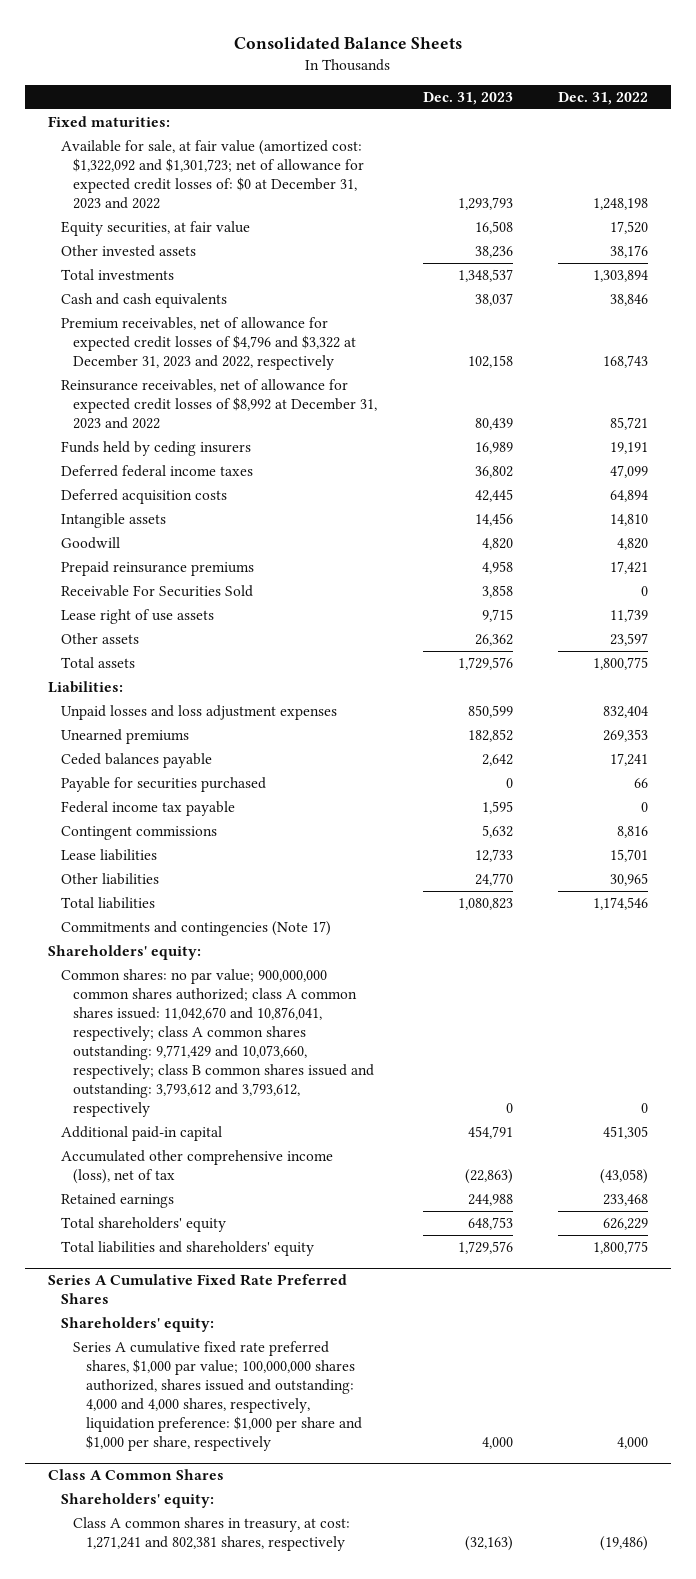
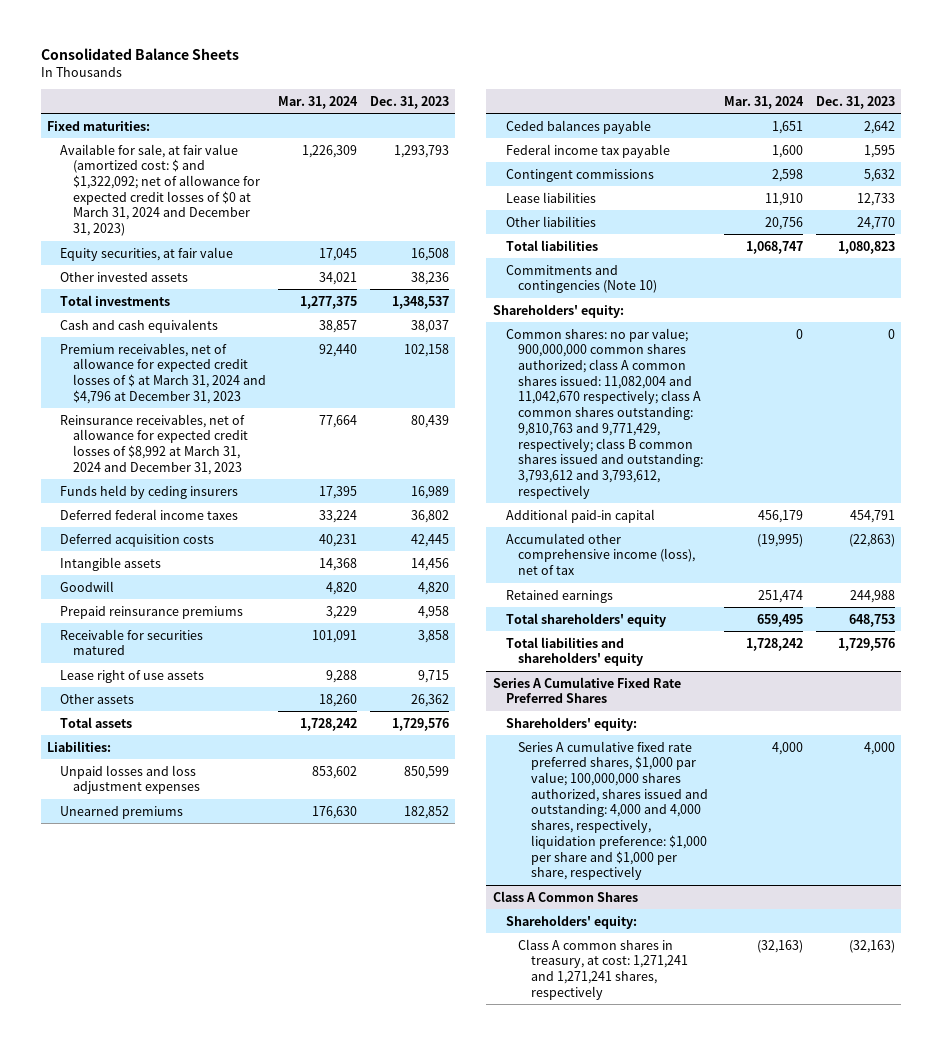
[558,91,649,105] Dec. 31, 2022 -> none
none -> [278,95,359,109] Mar. 31, 2024
[60,139,365,209] Available for sale, at fair value (amortized cost: $1,322,092 and $1,301,723; net of allowance for expected credit losses of: $0 at December 31, 2023 and 2022 -> [59,143,260,237] Available for sale, at fair value (amortized cost: $ and $1,322,092; net of allowance for expected credit losses of $0 at March 31, 2024 and December 31, 2023)
[60,316,357,370] Premium receivables, net of allowance for expected credit losses of $4,796 and $3,322 at December 31, 2023 and 2022, respectively -> [59,342,266,404] Premium receivables, net of allowance for expected credit losses of $ at March 31, 2024 and $4,796 at December 31, 2023
[60,378,378,429] Reinsurance receivables, net of allowance for expected credit losses of $8,992 at December 31, 2023 and 2022 -> [59,413,248,475] Reinsurance receivables, net of allowance for expected credit losses of $8,992 at March 31, 2024 and December 31, 2023
[60,584,253,597] Receivable For Securities Sold -> [59,628,203,656] Receivable for securities matured
[60,776,266,792] Payable for securities purchased -> none
[60,920,331,936] Commitments and contingencies (Note 17) -> [505,264,658,294] Commitments and contingencies (Note 10)
[60,968,375,1118] Common shares: no par value; 900,000,000 common shares authorized; class A common shares issued: 11,042,670 and 10,876,041, respectively; class A common shares outstanding: 9,771,429 and 10,073,660, respectively; class B common shares issued and outstanding: 3,793,612 and 3,793,612, respectively -> [505,327,704,499] Common shares: no par value; 900,000,000 common shares authorized; class A common shares issued: 11,082,004 and 11,042,670 respectively; class A common shares outstanding: 9,810,763 and 9,771,429, respectively; class B common shares issued and outstanding: 3,793,612 and 3,793,612, respectively
[73,1516,351,1551] Class A common shares in treasury, at cost: 1,271,241 and 802,381 shares, respectively -> [518,938,689,1000] Class A common shares in treasury, at cost: 1,271,241 and 1,271,241 shares, respectively

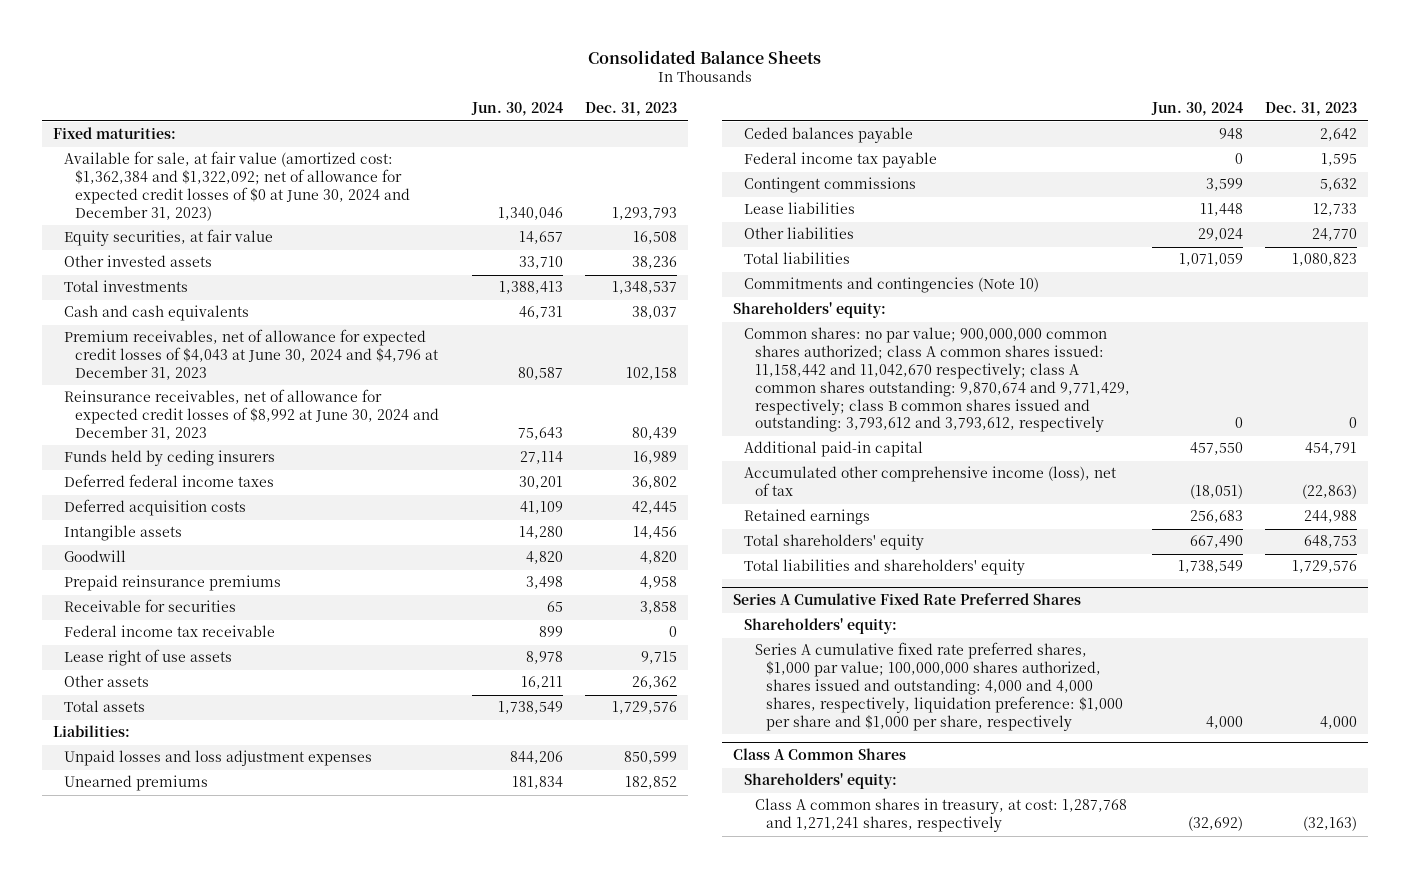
[278,95,359,109] Mar. 31, 2024 -> none
none -> [471,102,564,117] Jun. 30, 2024
[59,143,260,237] Available for sale, at fair value (amortized cost: $ and $1,322,092; net of allowance for expected credit losses of $0 at March 31, 2024 and December 31, 2023) -> [64,151,411,221] Available for sale, at fair value (amortized cost: $1,362,384 and $1,322,092; net of allowance for expected credit losses of $0 at June 30, 2024 and December 31, 2023)
[59,342,266,404] Premium receivables, net of allowance for expected credit losses of $ at March 31, 2024 and $4,796 at December 31, 2023 -> [64,329,439,380] Premium receivables, net of allowance for expected credit losses of $4,043 at June 30, 2024 and $4,796 at December 31, 2023
[59,413,248,475] Reinsurance receivables, net of allowance for expected credit losses of $8,992 at March 31, 2024 and December 31, 2023 -> [64,389,440,440] Reinsurance receivables, net of allowance for expected credit losses of $8,992 at June 30, 2024 and December 31, 2023
[59,628,203,656] Receivable for securities matured -> [64,599,237,613] Receivable for securities
none -> [64,625,276,638] Federal income tax receivable
[505,327,704,499] Common shares: no par value; 900,000,000 common shares authorized; class A common shares issued: 11,082,004 and 11,042,670 respectively; class A common shares outstanding: 9,810,763 and 9,771,429, respectively; class B common shares issued and outstanding: 3,793,612 and 3,793,612, respectively -> [744,327,1131,433] Common shares: no par value; 900,000,000 common shares authorized; class A common shares issued: 11,158,442 and 11,042,670 respectively; class A common shares outstanding: 9,870,674 and 9,771,429, respectively; class B common shares issued and outstanding: 3,793,612 and 3,793,612, respectively
[518,938,689,1000] Class A common shares in treasury, at cost: 1,271,241 and 1,271,241 shares, respectively -> [755,798,1128,833] Class A common shares in treasury, at cost: 1,287,768 and 1,271,241 shares, respectively

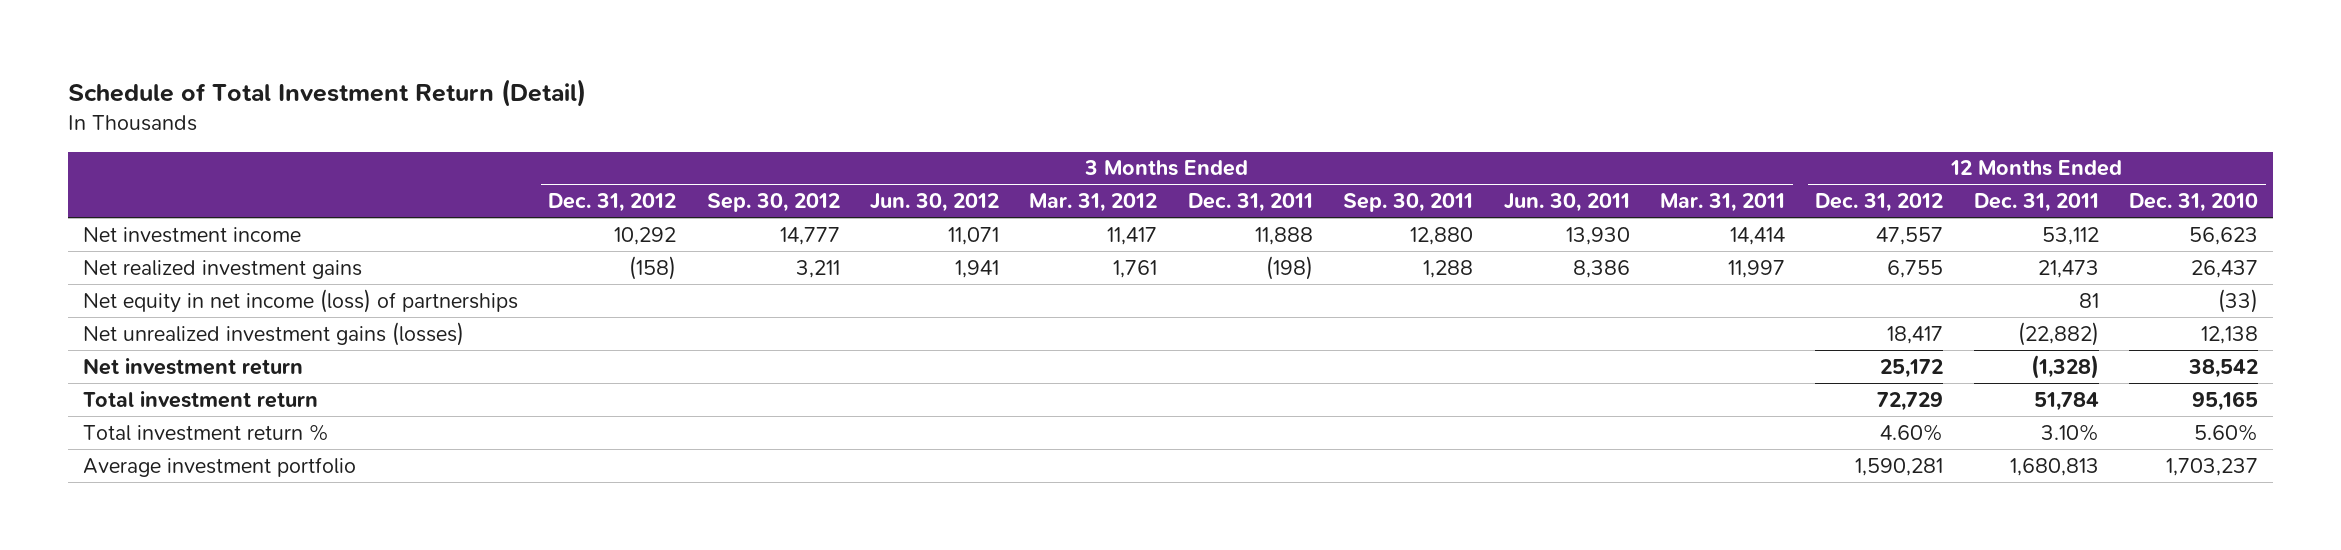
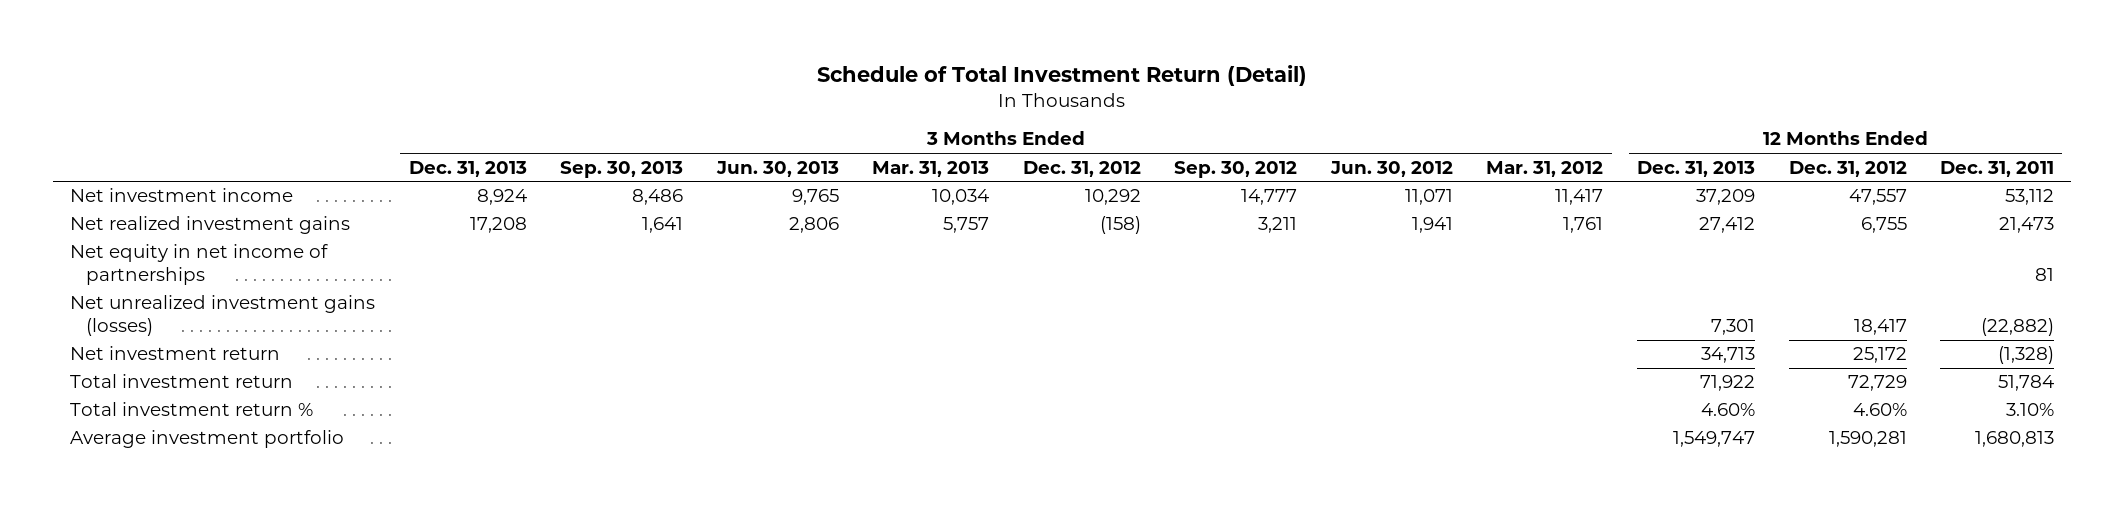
[1187,193,1313,213] Dec. 31, 2011 -> none
[1343,193,1474,213] Sep. 30, 2011 -> none
[1503,193,1630,213] Jun. 30, 2011 -> none
[1659,193,1785,213] Mar. 31, 2011 -> none
[2129,193,2259,213] Dec. 31, 2010 -> none
none -> [408,160,527,177] Dec. 31, 2013
none -> [560,160,684,178] Sep. 30, 2013
none -> [715,160,839,177] Jun. 30, 2013
none -> [872,160,990,177] Mar. 31, 2013
none -> [1636,160,1755,177] Dec. 31, 2013
[82,288,518,313] Net equity in net income (loss) of partnerships -> [70,244,329,286] Net equity in net income of partnerships

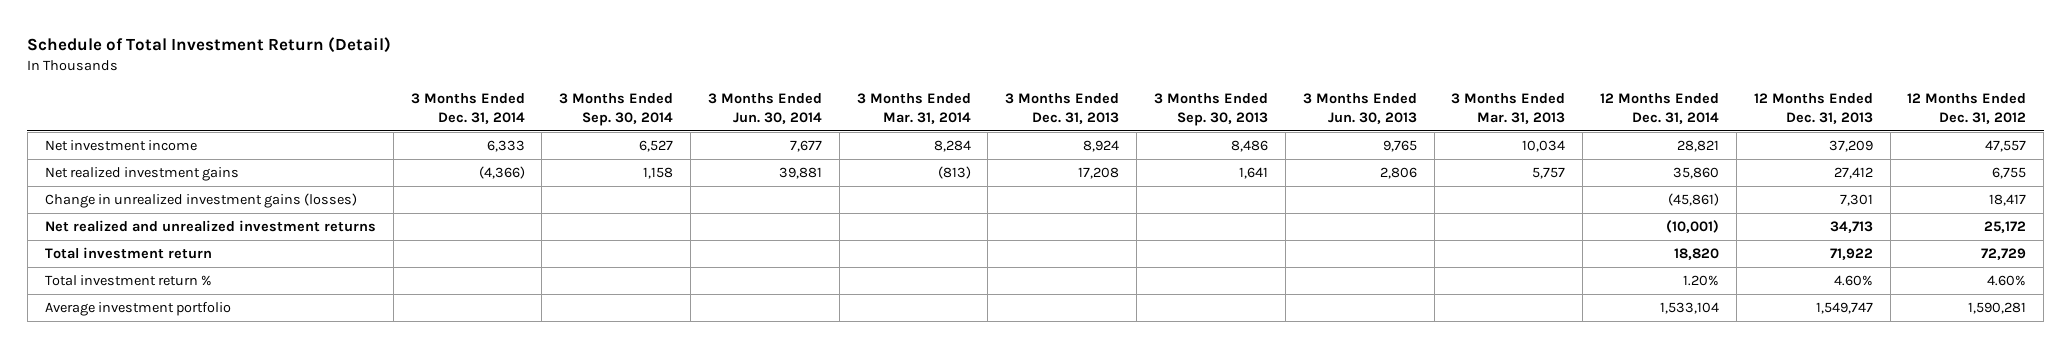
[1022,160,1141,177] Dec. 31, 2012 -> none
[1174,160,1298,178] Sep. 30, 2012 -> none
[1329,160,1453,177] Jun. 30, 2012 -> none
[1486,160,1604,177] Mar. 31, 2012 -> none
[1940,160,2055,177] Dec. 31, 2011 -> none
none -> [410,93,525,124] 3 Months Ended Dec. 31, 2014
none -> [559,93,674,126] 3 Months Ended Sep. 30, 2014
none -> [707,93,822,124] 3 Months Ended Jun. 30, 2014
none -> [856,93,971,124] 3 Months Ended Mar. 31, 2014
none -> [1600,93,1720,124] 12 Months Ended Dec. 31, 2014
[70,244,329,286] Net equity in net income of partnerships -> none
[70,295,376,337] Net unrealized investment gains (losses) -> [44,193,357,209] Change in unrealized investment gains (losses)
[70,346,281,361] Net investment return -> [44,220,376,233] Net realized and unrealized investment returns

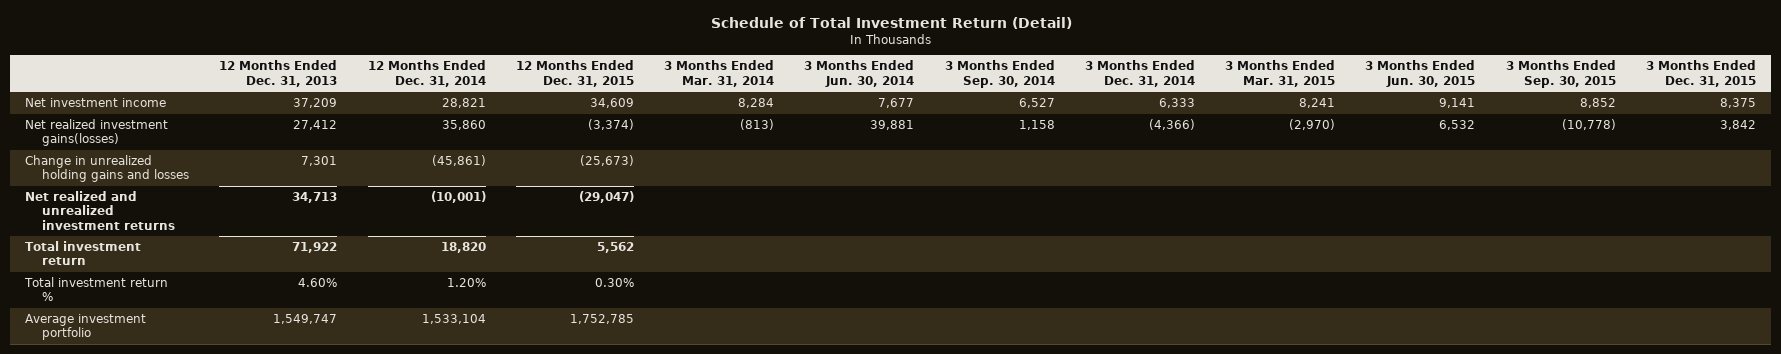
[1005,93,1120,124] 3 Months Ended Dec. 31, 2013 -> none
[1154,93,1269,126] 3 Months Ended Sep. 30, 2013 -> none
[1302,93,1417,124] 3 Months Ended Jun. 30, 2013 -> none
[1451,93,1566,124] 3 Months Ended Mar. 31, 2013 -> none
[1907,93,2027,124] 12 Months Ended Dec. 31, 2012 -> none
none -> [515,60,634,87] 12 Months Ended Dec. 31, 2015
none -> [1225,60,1336,87] 3 Months Ended Mar. 31, 2015
none -> [1365,60,1476,87] 3 Months Ended Jun. 30, 2015
none -> [1505,60,1616,88] 3 Months Ended Sep. 30, 2015
none -> [1645,60,1756,87] 3 Months Ended Dec. 31, 2015
[44,167,239,182] Net realized investment gains -> [25,119,169,147] Net realized investment gains(losses)
[44,193,357,209] Change in unrealized investment gains (losses) -> [25,155,190,183] Change in unrealized holding gains and losses

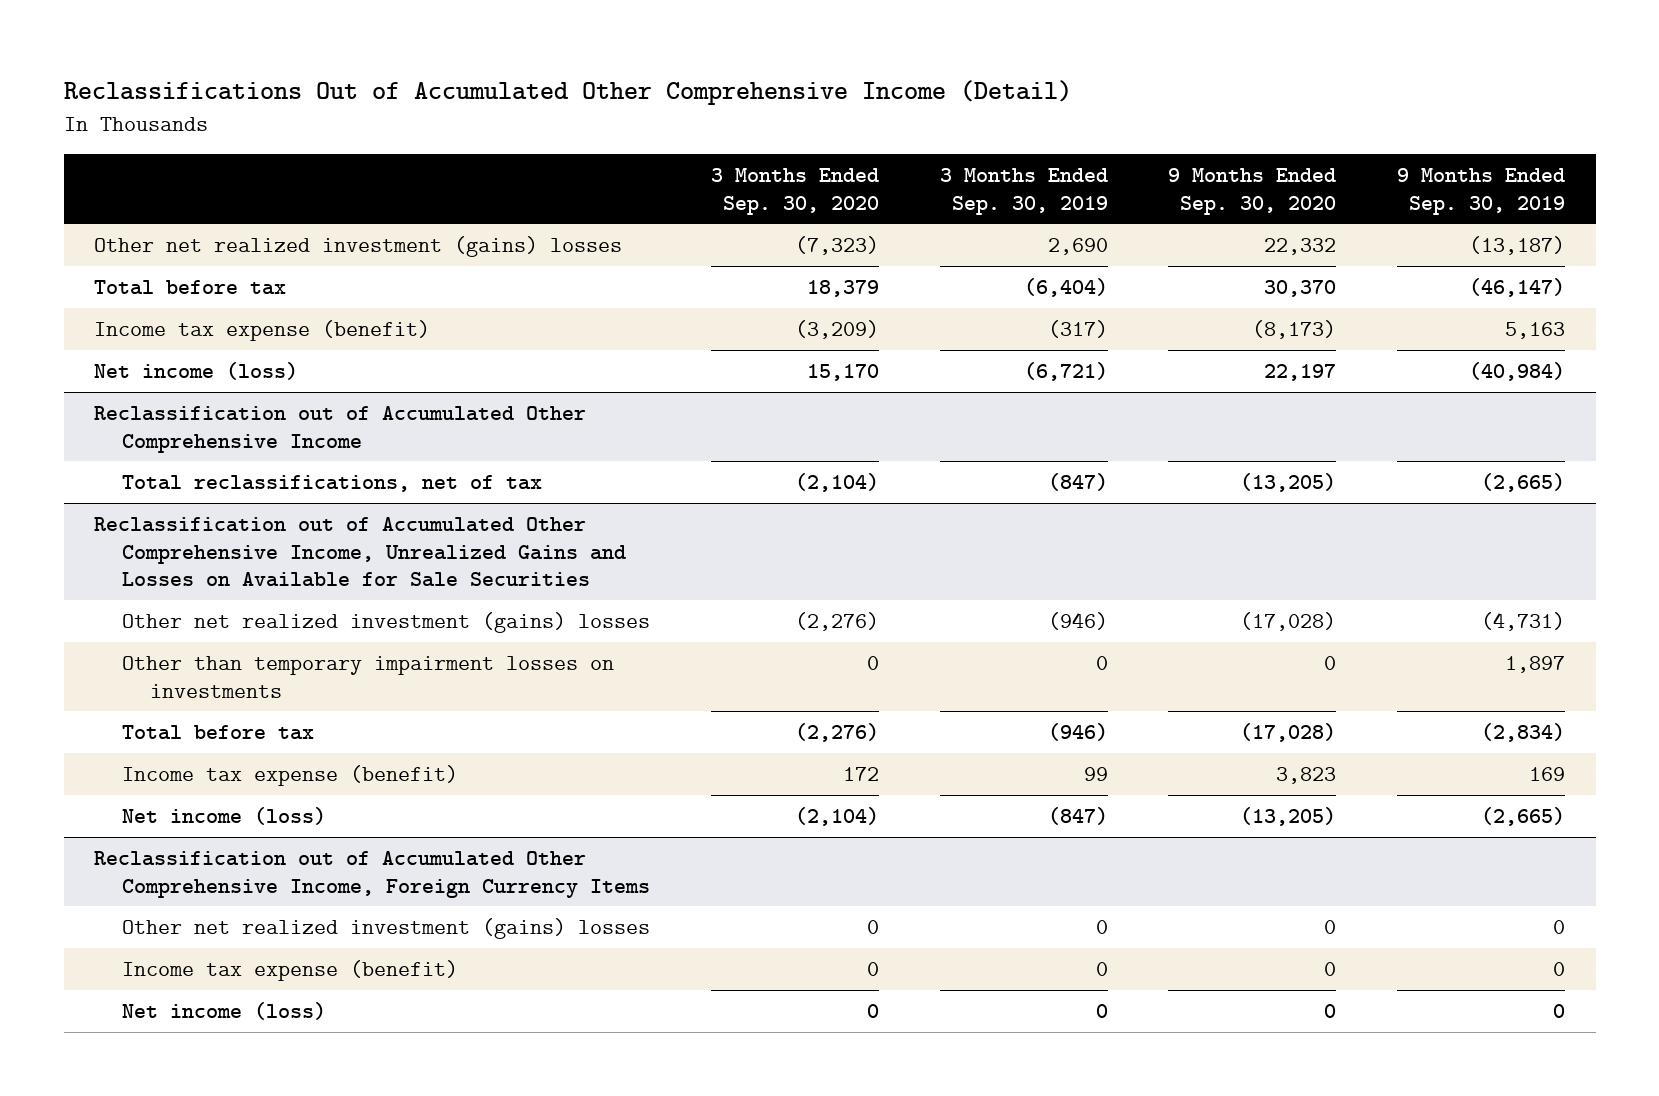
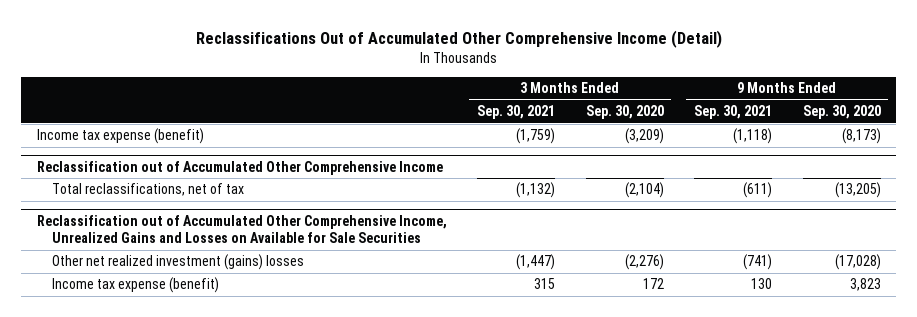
[939,167,1108,215] 3 Months Ended Sep. 30, 2019 -> none
[1397,167,1566,215] 9 Months Ended Sep. 30, 2019 -> none
none -> [477,105,556,120] Sep. 30, 2021
none -> [694,105,773,120] Sep. 30, 2021
[93,235,622,257] Other net realized investment (gains) losses -> none
[93,279,286,295] Total before tax -> none
[93,361,298,380] Net income (loss) -> none
[122,655,615,698] Other than temporary impairment losses on investments -> none
[122,724,315,740] Total before tax -> none
[122,806,327,825] Net income (loss) -> none
[93,850,651,898] Reclassification out of Accumulated Other Comprehensive Income, Foreign Currency Items -> none
[122,917,651,939] Other net realized investment (gains) losses -> none
[122,959,459,981] Income tax expense (benefit) -> none
[122,1001,327,1020] Net income (loss) -> none

